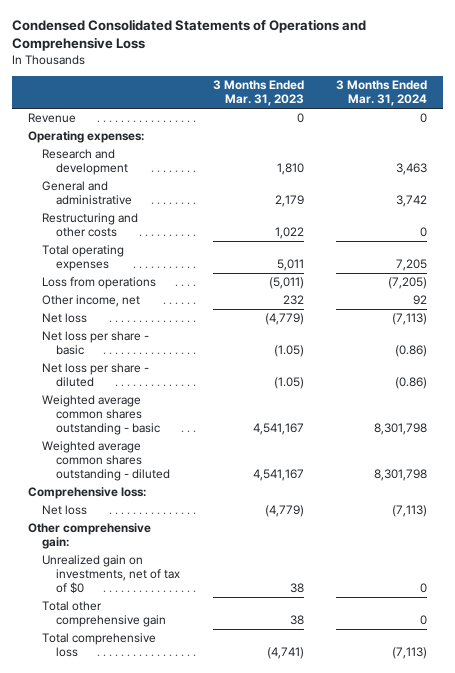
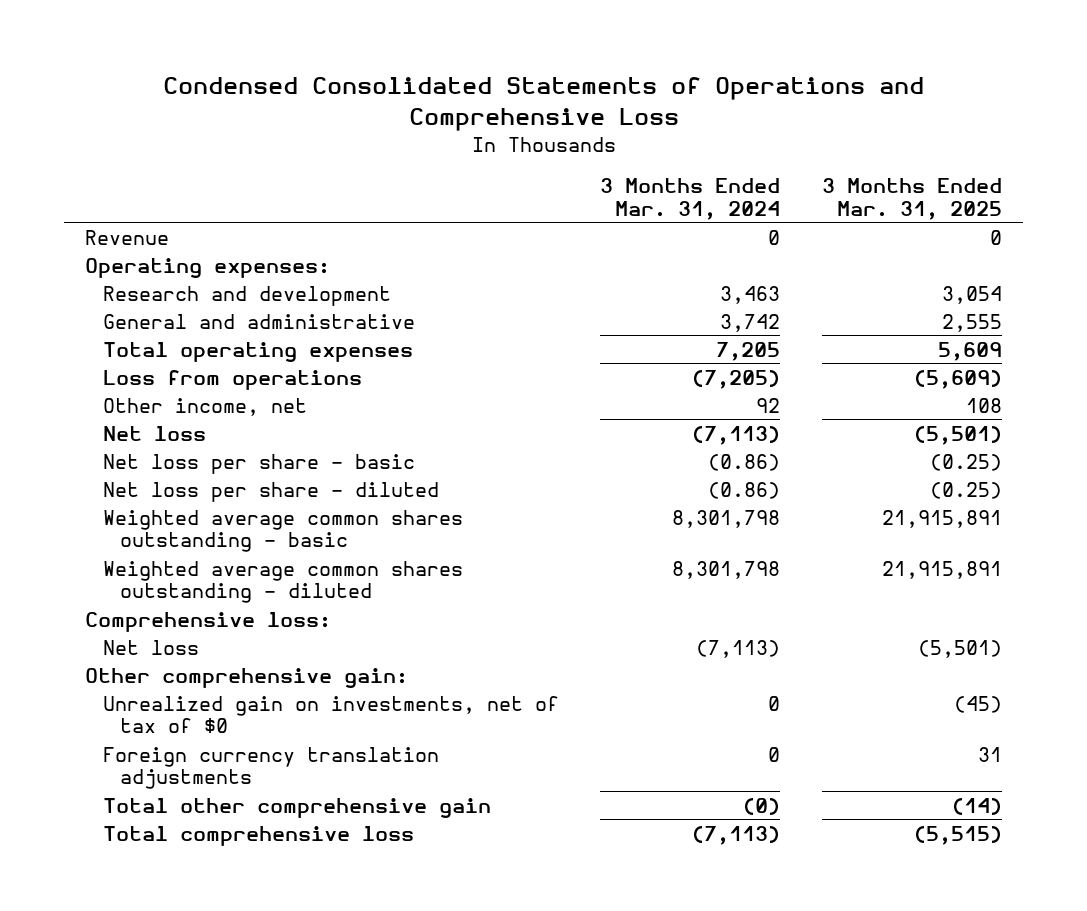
[212,80,304,107] 3 Months Ended Mar. 31, 2023 -> none
none -> [822,177,1003,220] 3 Months Ended Mar. 31, 2025
[42,213,139,238] Restructuring and other costs -> none
none -> [102,746,439,790] Foreign currency translation adjustments
[420,615,428,626] 0 -> [743,797,781,815] (0)

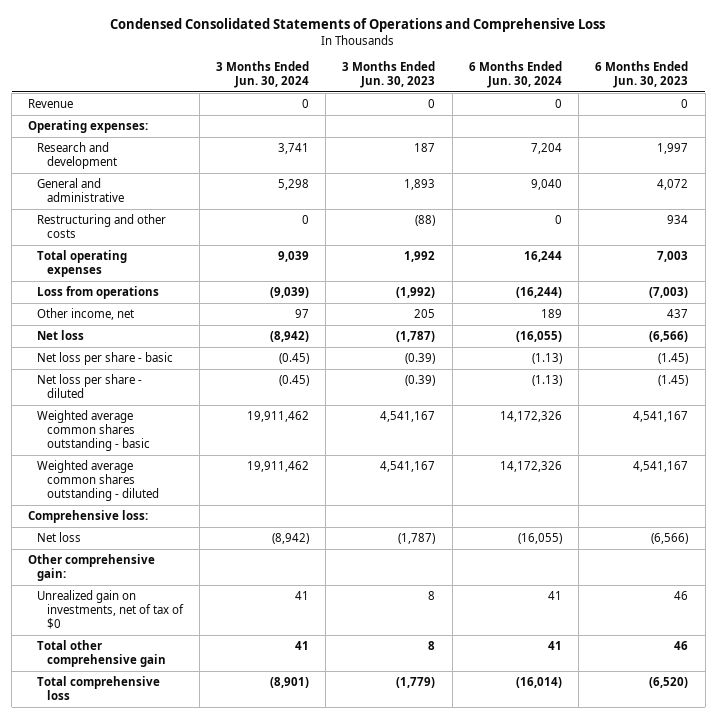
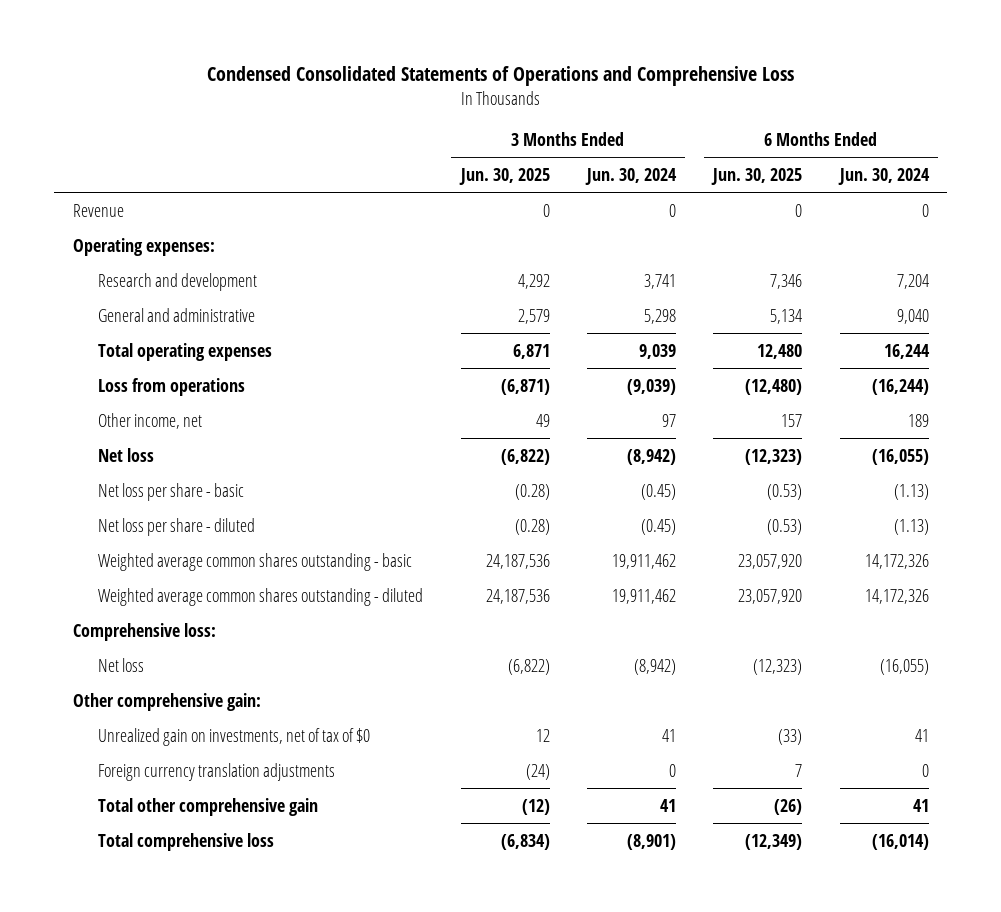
[342,61,436,88] 3 Months Ended Jun. 30, 2023 -> none
[595,61,689,88] 6 Months Ended Jun. 30, 2023 -> none
none -> [458,167,550,185] Jun. 30, 2025
none -> [711,167,803,185] Jun. 30, 2025
[37,214,167,239] Restructuring and other costs -> none
none -> [98,762,336,781] Foreign currency translation adjustments

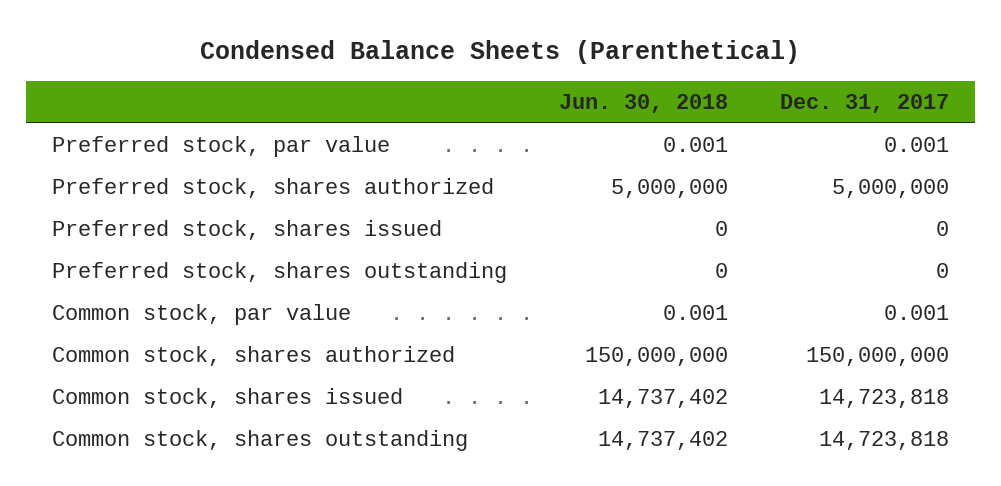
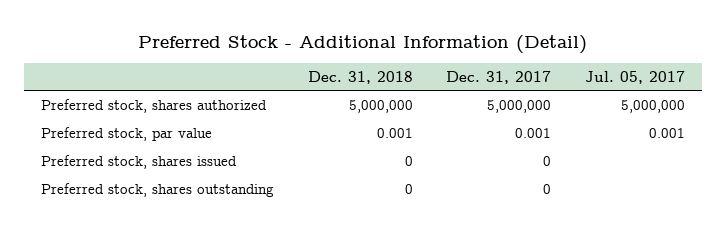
[200,40,801,65] Condensed Balance Sheets (Parenthetical) -> [138,34,588,54] Preferred Stock - Additional Information (Detail)
[558,94,728,114] Jun. 30, 2018 -> none
none -> [307,70,413,84] Dec. 31, 2018
none -> [584,70,685,84] Jul. 05, 2017
[51,135,390,157] Preferred stock, par value -> [41,126,213,141] Preferred stock, par value
[51,303,351,325] Common stock, par value -> none
[51,345,455,366] Common stock, shares authorized -> none
[51,387,403,408] Common stock, shares issued -> none
[51,429,468,451] Common stock, shares outstanding -> none

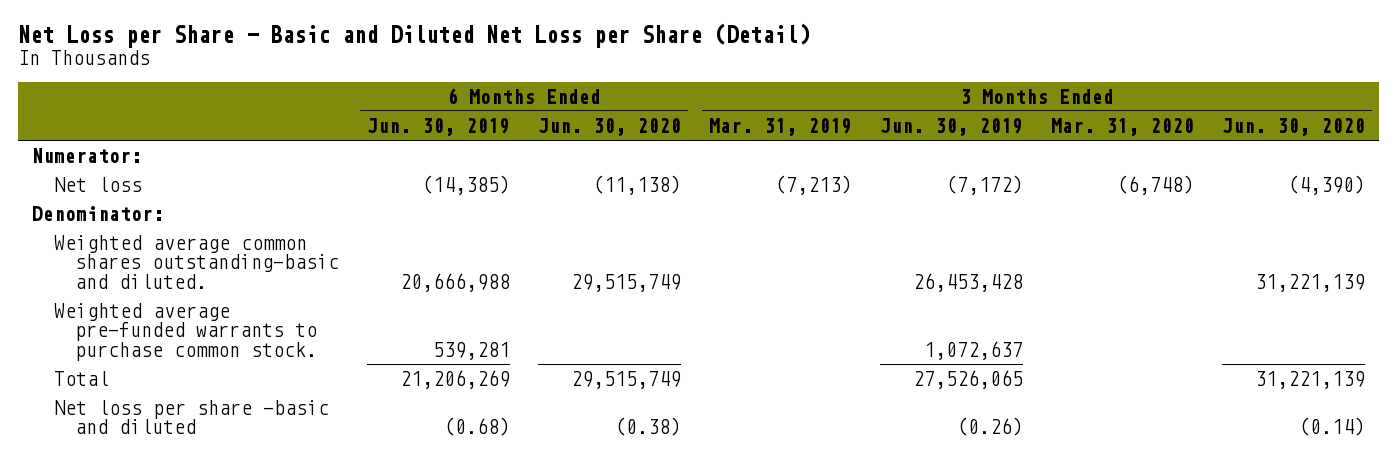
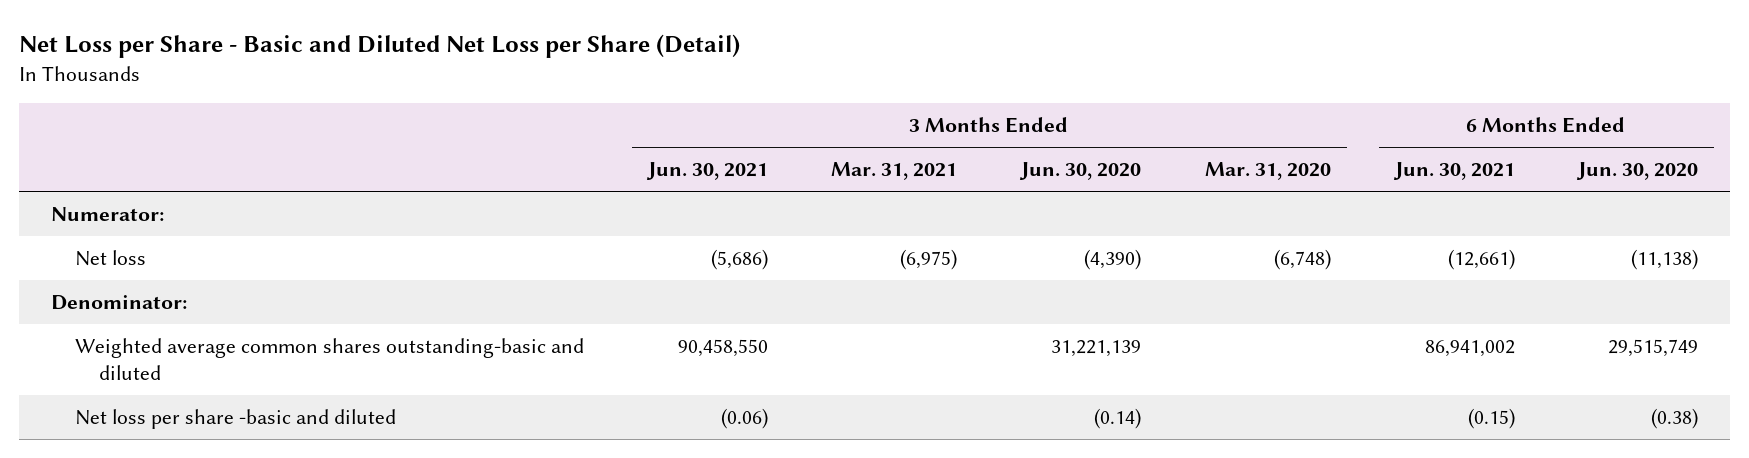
[367,117,511,136] Jun. 30, 2019 -> none
[709,117,853,136] Mar. 31, 2019 -> none
[880,117,1024,136] Jun. 30, 2019 -> none
none -> [645,162,768,181] Jun. 30, 2021
none -> [831,162,958,181] Mar. 31, 2021
none -> [1392,162,1515,181] Jun. 30, 2021
[53,235,340,289] Weighted average common shares outstanding-basic and diluted. -> none
[53,303,318,361] Weighted average pre-funded warrants to purchase common stock. -> none
[53,371,109,387] Total -> [74,338,584,381] Weighted average common shares outstanding-basic and diluted

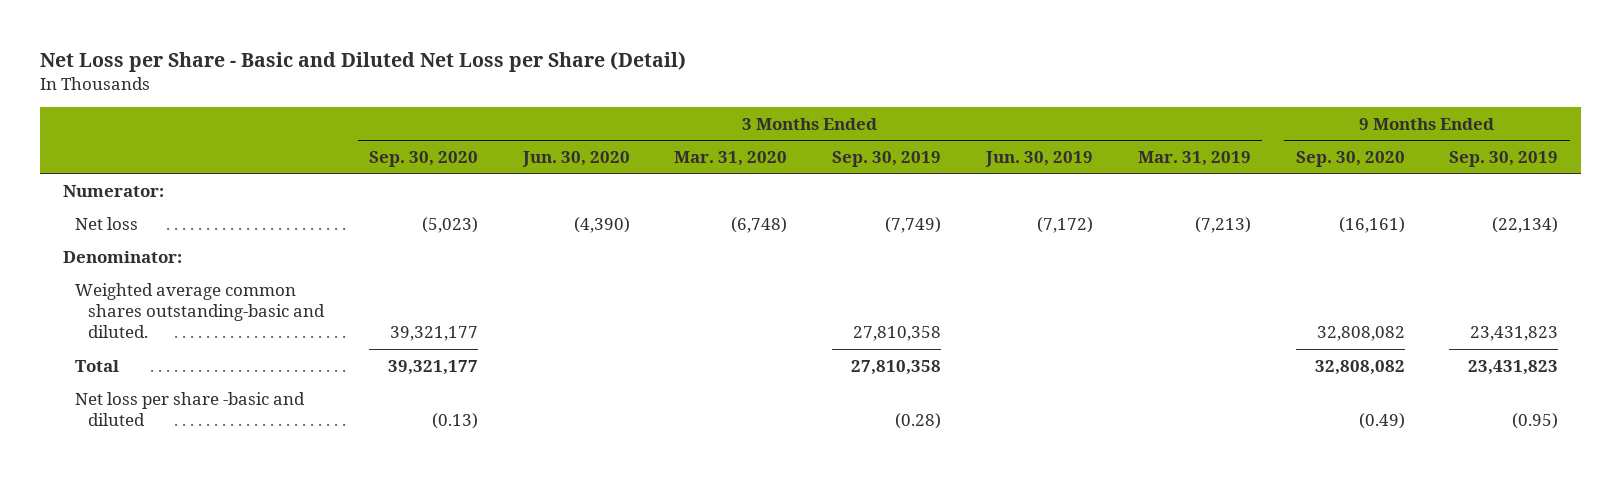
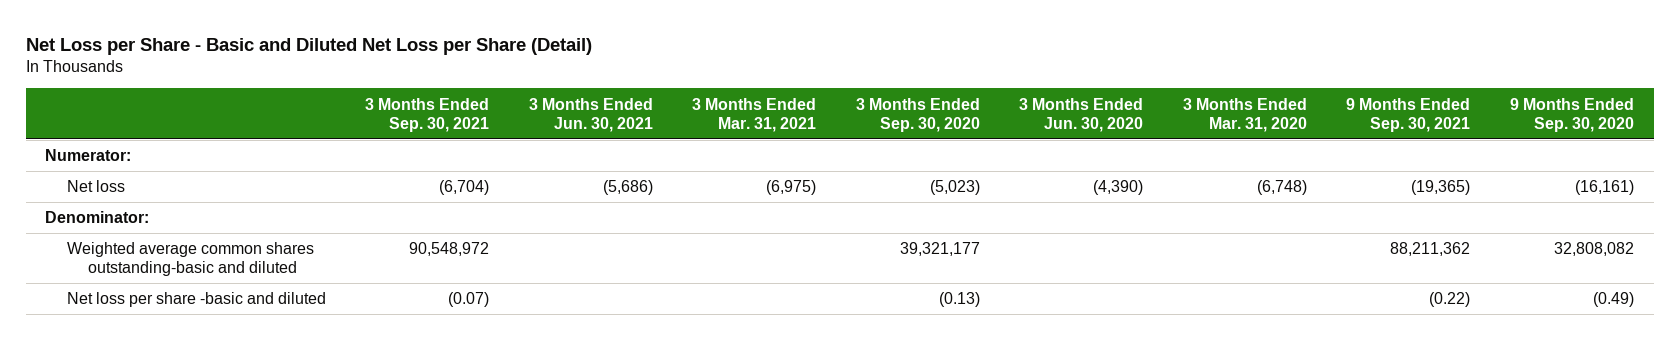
[832,150,942,167] Sep. 30, 2019 -> none
[984,150,1093,167] Jun. 30, 2019 -> none
[1137,150,1251,166] Mar. 31, 2019 -> none
[1449,150,1559,167] Sep. 30, 2019 -> none
none -> [365,97,490,132] 3 Months Ended Sep. 30, 2021
none -> [528,97,653,132] 3 Months Ended Jun. 30, 2021
none -> [692,97,817,132] 3 Months Ended Mar. 31, 2021
none -> [1346,97,1471,132] 9 Months Ended Sep. 30, 2021
[75,282,326,339] Weighted average common shares outstanding-basic and diluted. -> none
[75,359,120,372] Total -> [66,242,314,277] Weighted average common shares outstanding-basic and diluted

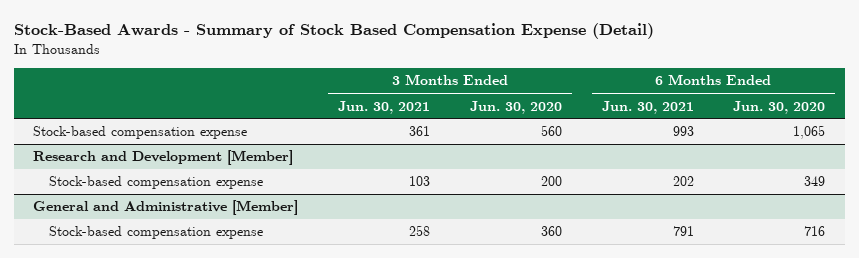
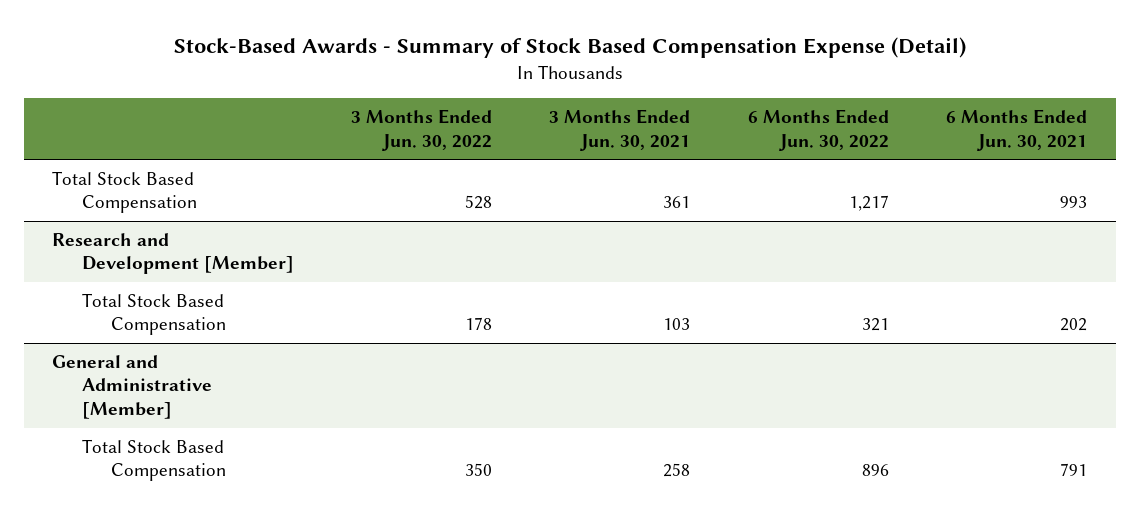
[469,100,562,114] Jun. 30, 2020 -> none
[733,100,826,114] Jun. 30, 2020 -> none
none -> [351,109,493,151] 3 Months Ended Jun. 30, 2022
none -> [747,109,889,151] 6 Months Ended Jun. 30, 2022
[33,126,248,140] Stock-based compensation expense -> [52,171,197,214] Total Stock Based Compensation
[49,176,264,190] Stock-based compensation expense -> [81,293,227,336] Total Stock Based Compensation
[49,226,264,240] Stock-based compensation expense -> [81,439,227,482] Total Stock Based Compensation

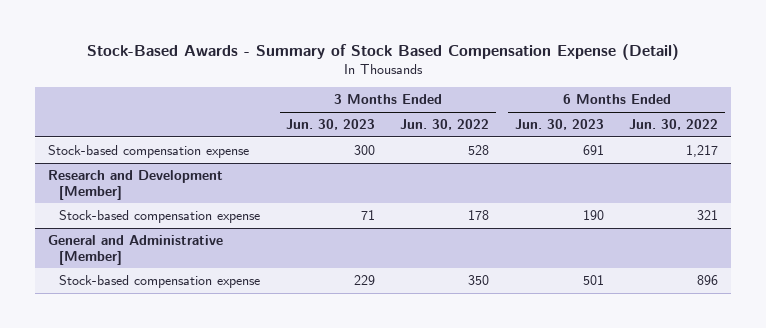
[549,109,691,151] 3 Months Ended Jun. 30, 2021 -> none
[945,109,1087,151] 6 Months Ended Jun. 30, 2021 -> none
none -> [285,118,375,130] Jun. 30, 2023
none -> [514,118,604,130] Jun. 30, 2023
[52,171,197,214] Total Stock Based Compensation -> [48,144,250,158] Stock-based compensation expense
[81,293,227,336] Total Stock Based Compensation -> [59,209,261,223] Stock-based compensation expense
[81,439,227,482] Total Stock Based Compensation -> [59,274,261,288] Stock-based compensation expense

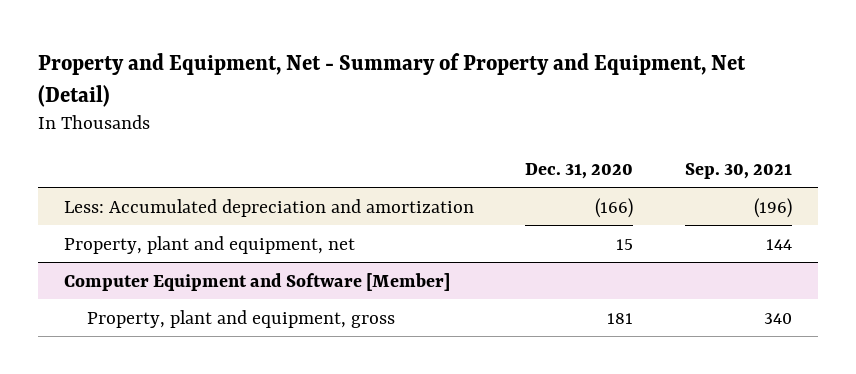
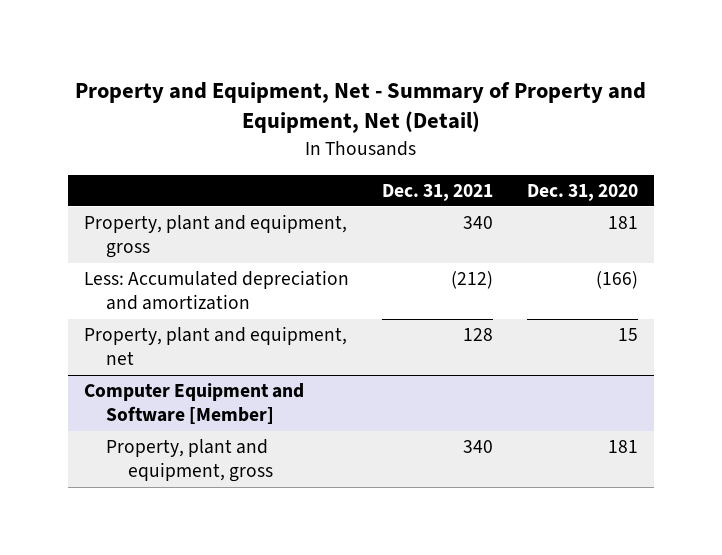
[684,162,792,179] Sep. 30, 2021 -> none
none -> [382,183,494,201] Dec. 31, 2021
none -> [84,214,348,259] Property, plant and equipment, gross

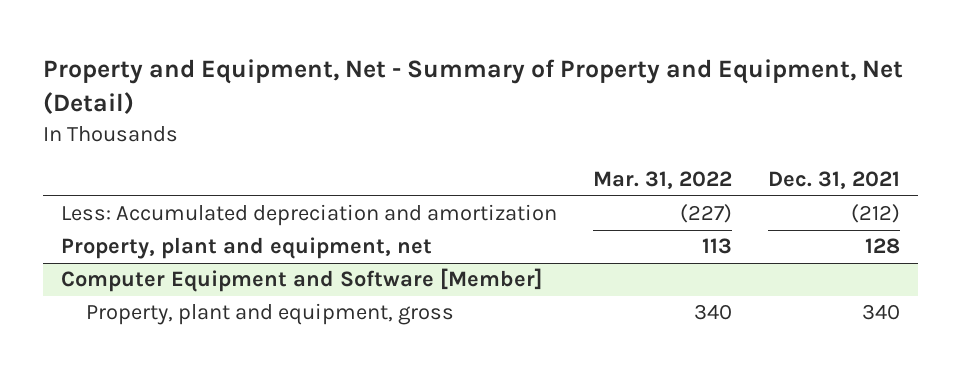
[526,183,638,201] Dec. 31, 2020 -> none
none -> [593,170,733,189] Mar. 31, 2022
[84,214,348,259] Property, plant and equipment, gross -> none

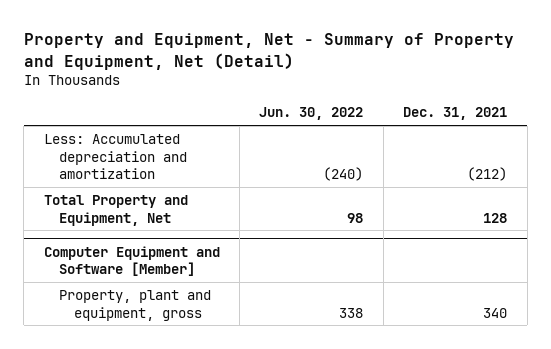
[593,170,733,189] Mar. 31, 2022 -> none
none -> [259,107,364,121] Jun. 30, 2022
[61,237,433,260] Property, plant and equipment, net -> [43,195,188,226] Total Property and Equipment, Net

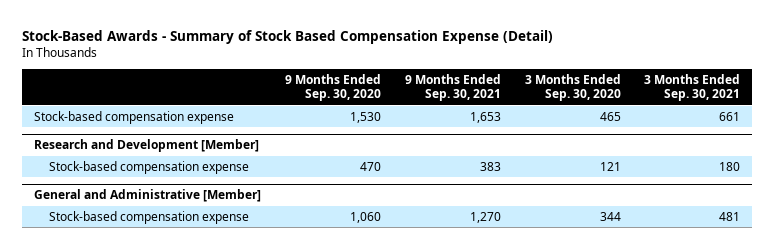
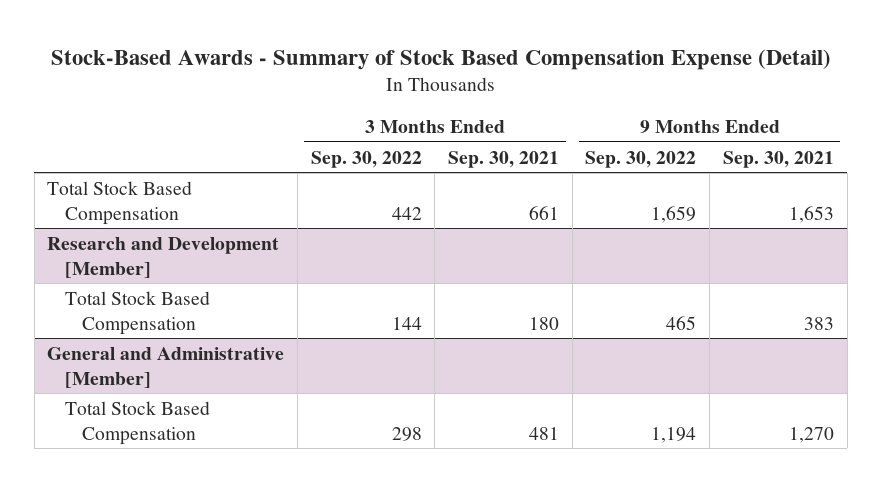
[285,73,382,102] 9 Months Ended Sep. 30, 2020 -> none
[524,73,621,102] 3 Months Ended Sep. 30, 2020 -> none
none -> [310,150,422,168] Sep. 30, 2022
none -> [585,150,697,168] Sep. 30, 2022
[34,111,235,125] Stock-based compensation expense -> [47,180,193,225] Total Stock Based Compensation
[49,161,250,175] Stock-based compensation expense -> [64,290,210,335] Total Stock Based Compensation
[49,211,250,225] Stock-based compensation expense -> [64,400,210,445] Total Stock Based Compensation

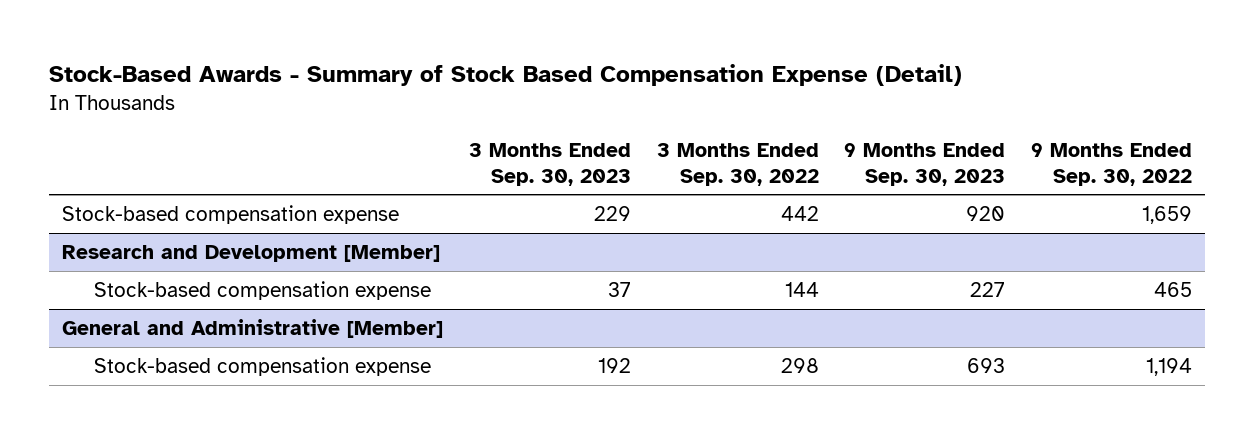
[448,150,560,168] Sep. 30, 2021 -> none
[722,150,834,168] Sep. 30, 2021 -> none
none -> [468,142,631,186] 3 Months Ended Sep. 30, 2023
none -> [844,142,1006,186] 9 Months Ended Sep. 30, 2023
[47,180,193,225] Total Stock Based Compensation -> [62,204,400,224] Stock-based compensation expense
[64,290,210,335] Total Stock Based Compensation -> [93,280,431,300] Stock-based compensation expense
[64,400,210,445] Total Stock Based Compensation -> [93,356,431,376] Stock-based compensation expense

